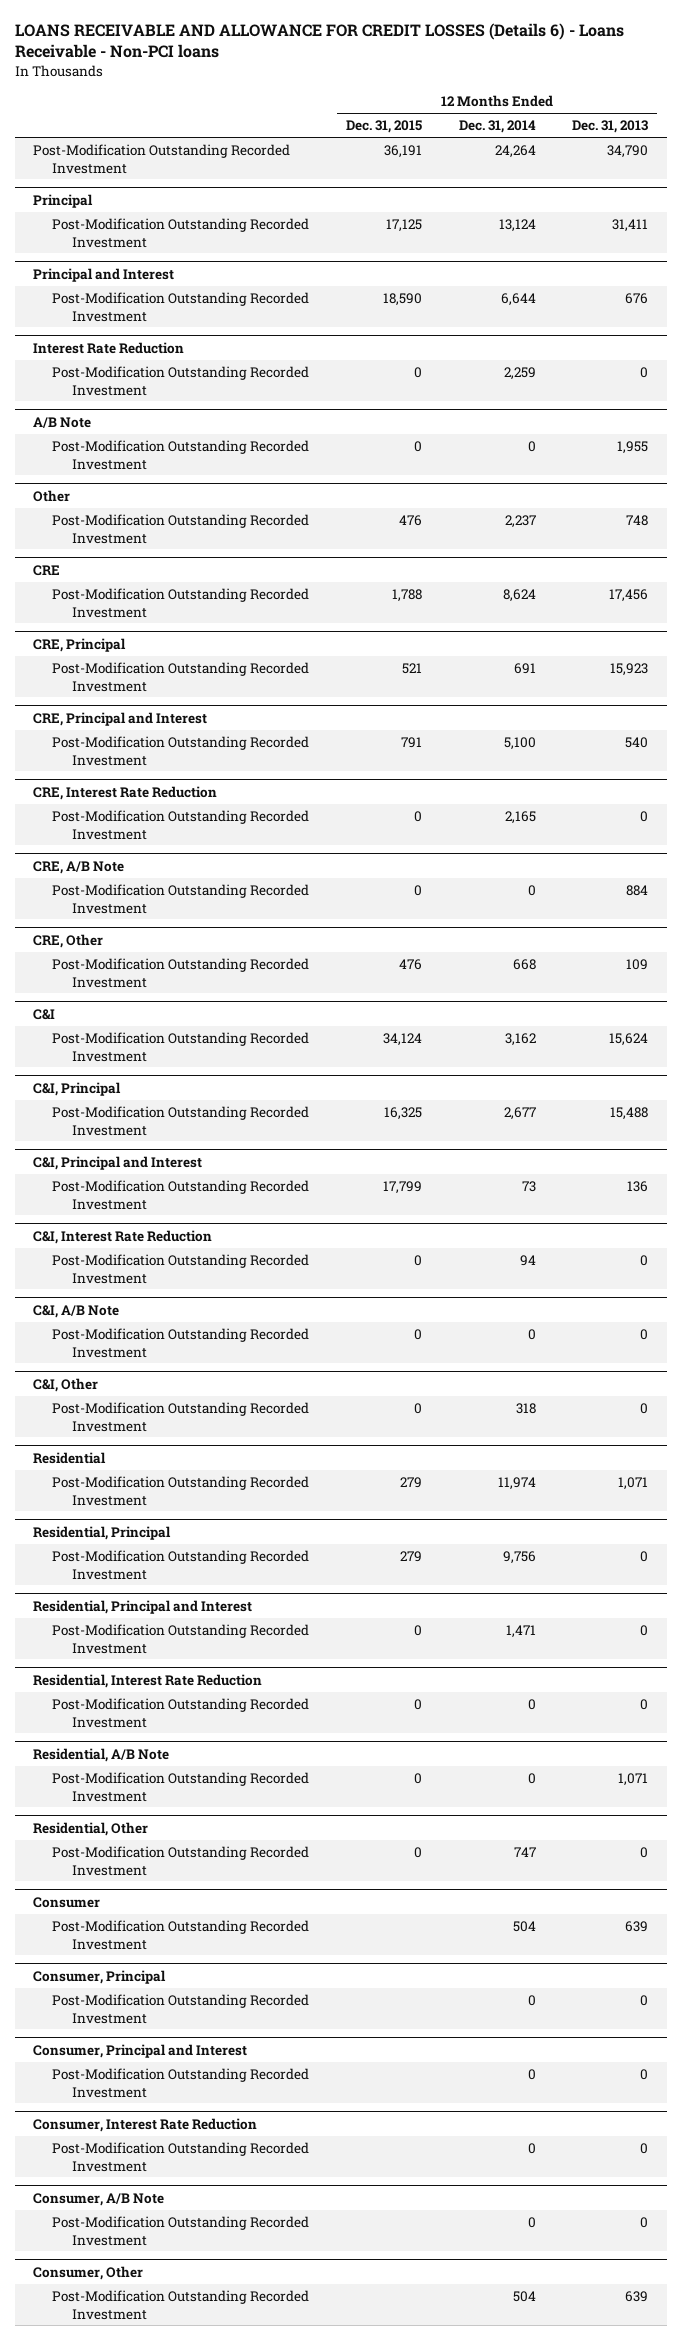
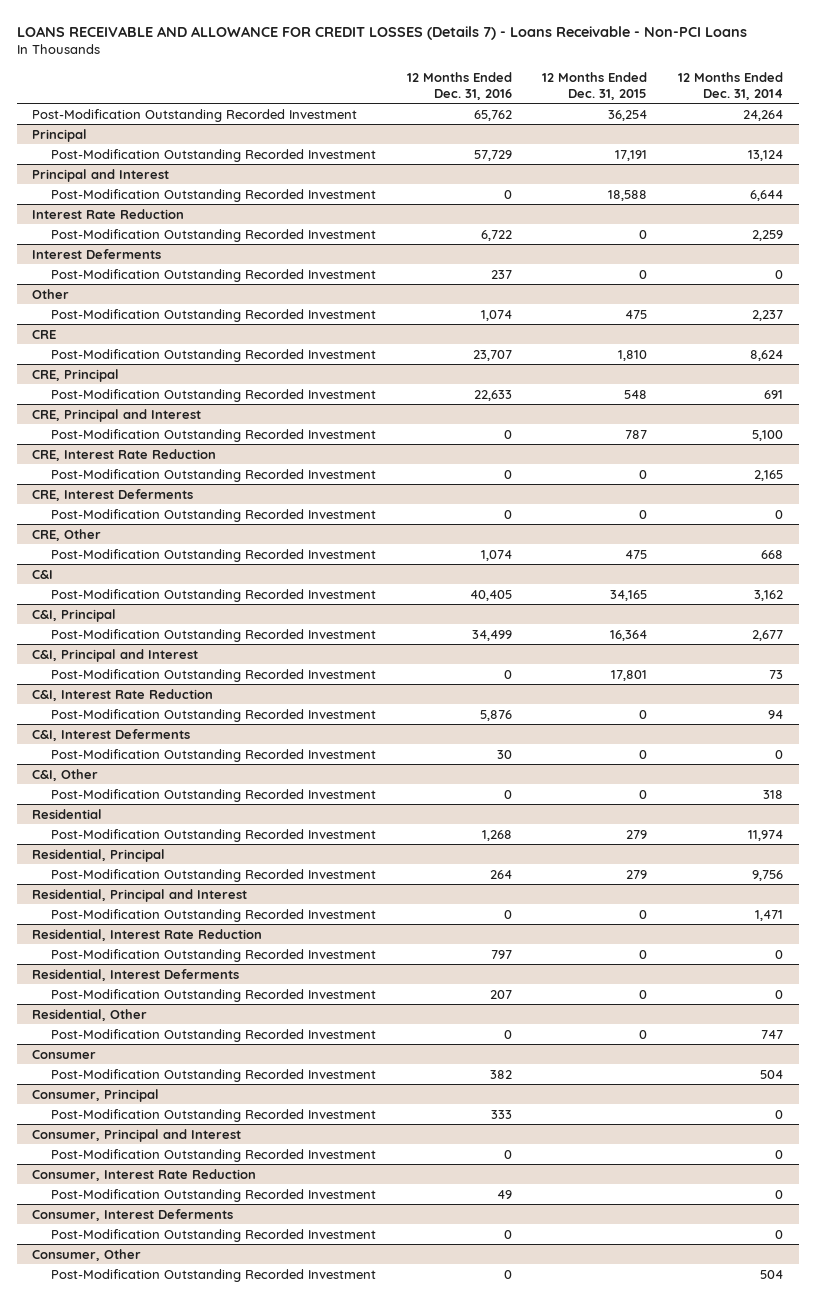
[14,23,624,59] LOANS RECEIVABLE AND ALLOWANCE FOR CREDIT LOSSES (Details 6) - Loans Receivable - Non-PCI loans -> [17,25,748,40] LOANS RECEIVABLE AND ALLOWANCE FOR CREDIT LOSSES (Details 7) - Loans Receivable - Non-PCI Loans
[572,120,649,134] Dec. 31, 2013 -> none
none -> [406,71,512,100] 12 Months Ended Dec. 31, 2016
[384,144,423,158] 36,191 -> [608,109,648,121] 36,254
[386,218,423,232] 17,125 -> [615,149,648,161] 17,191
[383,292,423,306] 18,590 -> [608,189,648,201] 18,588
[33,416,92,428] A/B Note -> [32,248,162,259] Interest Deferments
[399,514,423,526] 476 -> [625,309,648,319] 475
[392,588,423,602] 1,788 -> [618,349,648,361] 1,810
[402,662,423,674] 521 -> [624,389,648,399] 548
[401,736,423,748] 791 -> [625,429,648,439] 787
[33,860,125,874] CRE, A/B Note -> none
none -> [32,488,194,501] CRE, Interest Deferments
[399,958,423,970] 476 -> [625,549,648,559] 475
[383,1032,423,1046] 34,124 -> [610,589,648,601] 34,165
[384,1106,423,1120] 16,325 -> [610,629,648,641] 16,364
[383,1180,423,1194] 17,799 -> [611,669,648,681] 17,801
[33,1304,120,1318] C&I, A/B Note -> none
none -> [32,728,191,741] C&I, Interest Deferments
[33,1747,170,1762] Residential, A/B Note -> none
none -> [32,968,240,981] Residential, Interest Deferments
[33,2192,165,2206] Consumer, A/B Note -> none
none -> [32,1208,234,1221] Consumer, Interest Deferments

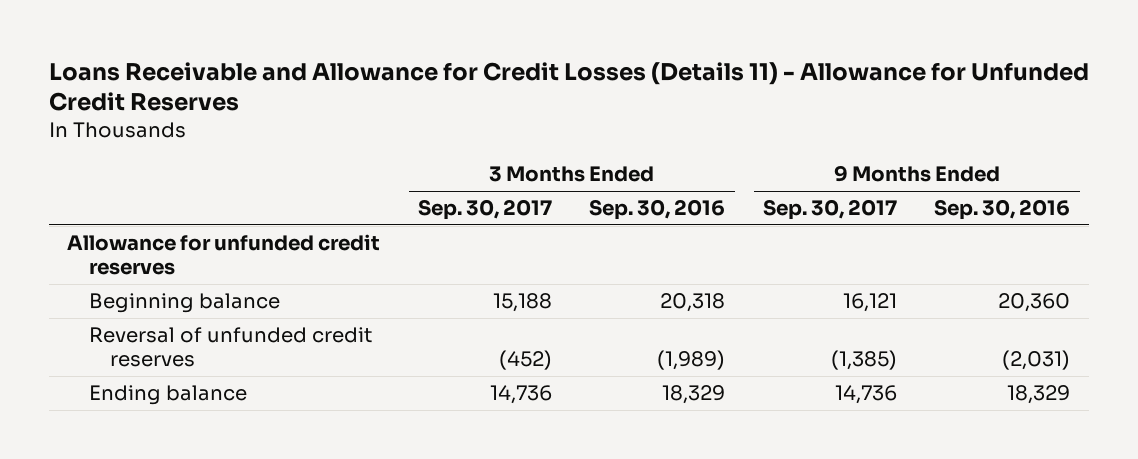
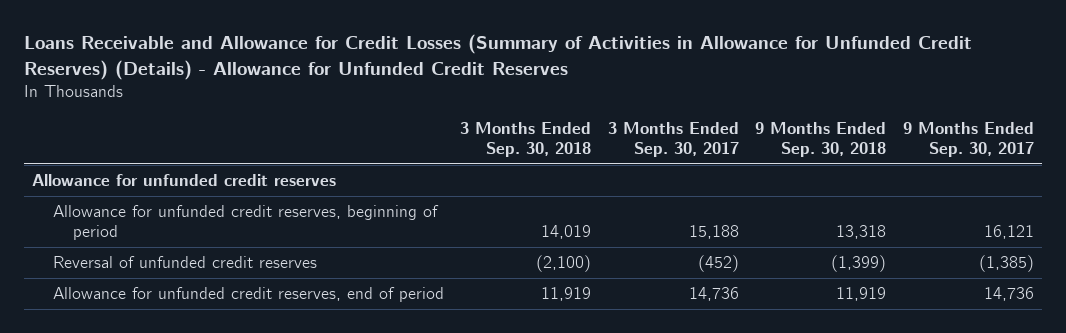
[48,61,1089,112] Loans Receivable and Allowance for Credit Losses (Details 11) - Allowance for Unfunded Credit Reserves -> [23,34,972,80] Loans Receivable and Allowance for Credit Losses (Summary of Activities in Allowance for Unfunded Credit Reserves) (Details) - Allowance for Unfunded Credit Reserves
[589,199,726,221] Sep. 30, 2016 -> none
[934,199,1071,221] Sep. 30, 2016 -> none
none -> [460,121,592,158] 3 Months Ended Sep. 30, 2018
none -> [755,121,887,158] 9 Months Ended Sep. 30, 2018
[88,293,280,314] Beginning balance -> [52,204,439,241] Allowance for unfunded credit reserves, beginning of period
[88,385,247,406] Ending balance -> [52,286,444,302] Allowance for unfunded credit reserves, end of period

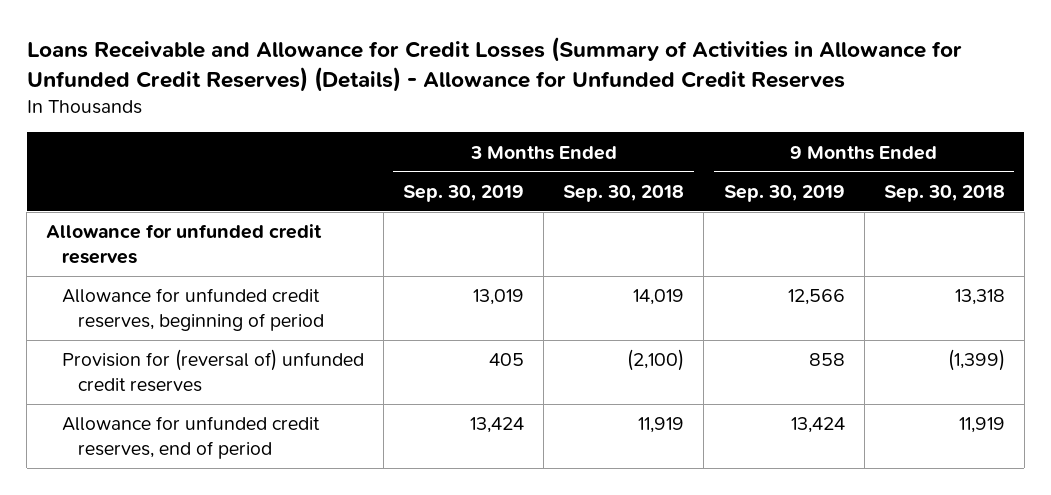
[607,121,739,158] 3 Months Ended Sep. 30, 2017 -> none
[902,121,1034,158] 9 Months Ended Sep. 30, 2017 -> none
none -> [403,184,525,202] Sep. 30, 2019
none -> [723,184,845,202] Sep. 30, 2019
[52,255,317,268] Reversal of unfunded credit reserves -> [62,349,365,392] Provision for (reversal of) unfunded credit reserves

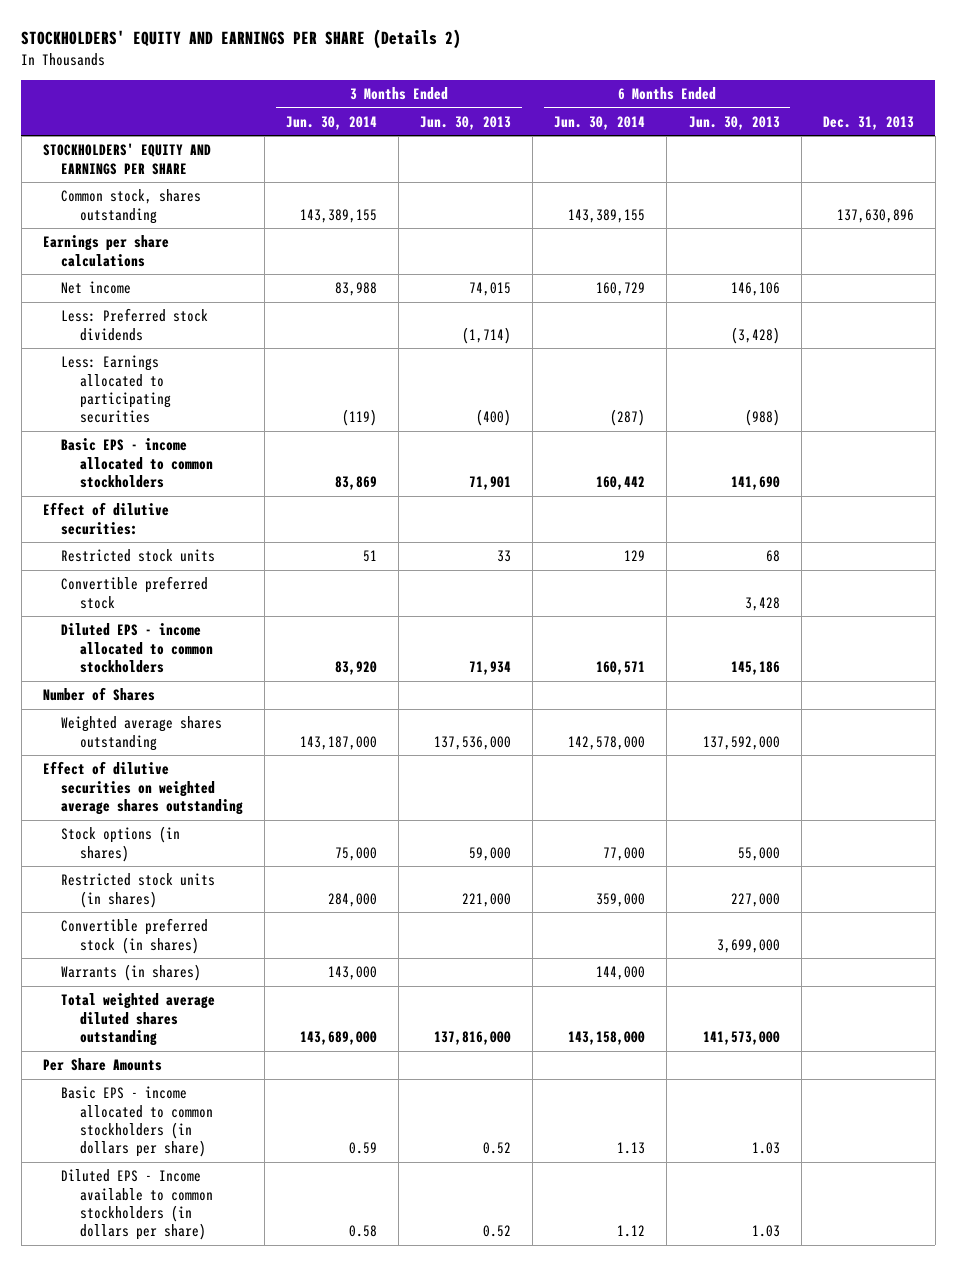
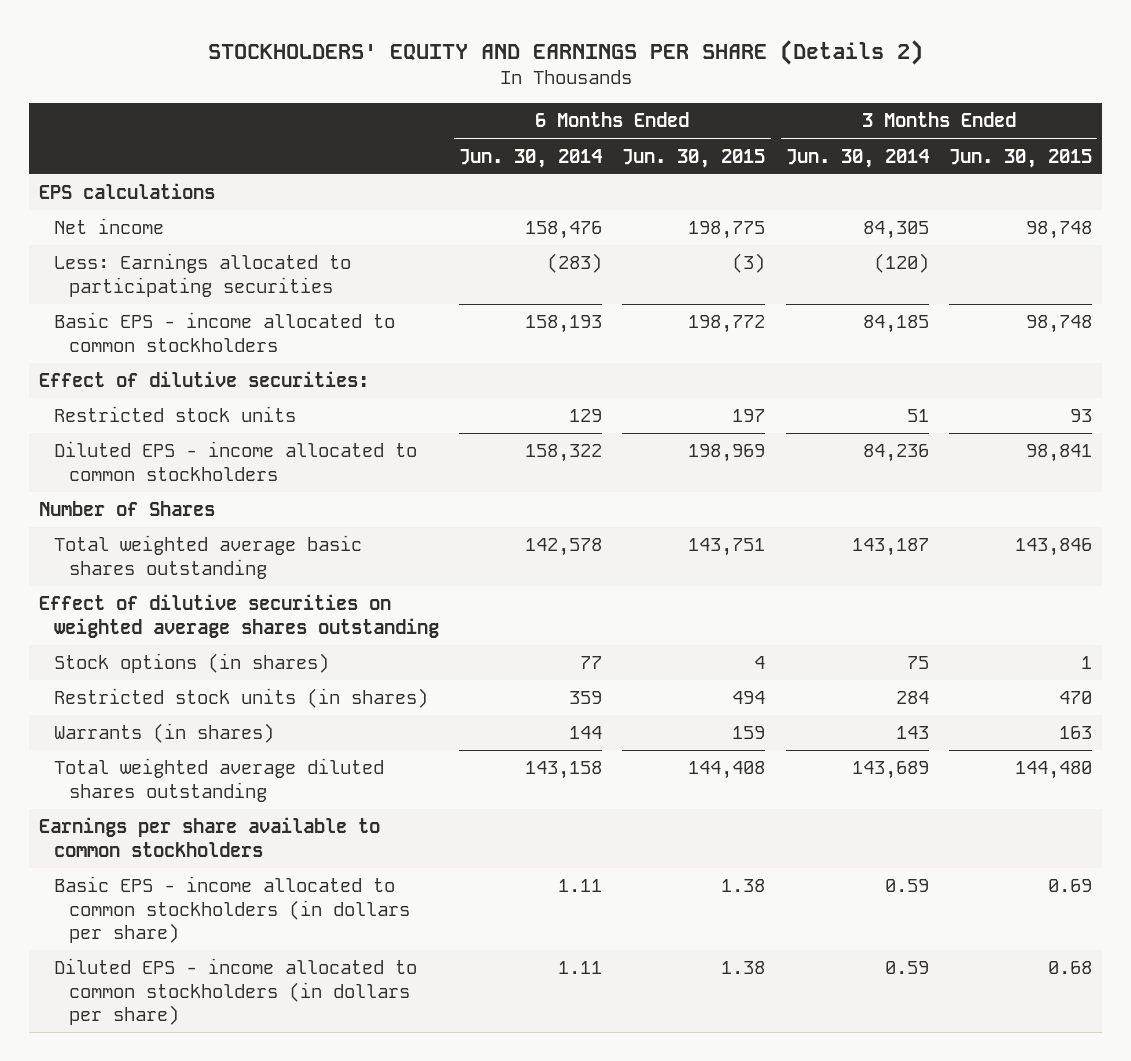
[420,115,512,130] Jun. 30, 2013 -> none
[688,115,780,130] Jun. 30, 2013 -> none
[822,115,914,130] Dec. 31, 2013 -> none
none -> [622,148,766,168] Jun. 30, 2015
none -> [948,148,1092,168] Jun. 30, 2015
[42,143,211,175] STOCKHOLDERS' EQUITY AND EARNINGS PER SHARE -> none
[61,189,202,224] Common stock, shares outstanding -> none
[61,308,209,341] Less: Preferred stock dividends -> none
[42,235,169,267] Earnings per share calculations -> [39,183,216,200] EPS calculations
[335,282,378,297] 83,988 -> [862,221,929,240] 84,305
[596,282,646,297] 160,729 -> [525,221,603,240] 158,476
[342,409,378,427] (119) -> [873,253,929,274] (120)
[610,409,646,427] (287) -> [547,253,603,274] (283)
[335,476,378,491] 83,869 -> [862,315,929,334] 84,185
[596,476,646,491] 160,442 -> [525,315,603,334] 158,193
[61,576,209,609] Convertible preferred stock -> none
[335,661,378,676] 83,920 -> [862,444,929,463] 84,236
[596,661,646,676] 160,571 -> [525,444,603,463] 158,322
[61,716,223,751] Weighted average shares outstanding -> [54,535,363,579] Total weighted average basic shares outstanding
[300,735,378,750] 143,187,000 -> [851,538,929,557] 143,187
[568,735,646,750] 142,578,000 -> [525,538,603,557] 142,578
[61,918,209,954] Convertible preferred stock (in shares) -> none
[335,846,378,861] 75,000 -> [906,656,929,670] 75
[603,846,646,861] 77,000 -> [580,656,603,670] 77
[328,892,378,907] 284,000 -> [895,691,929,705] 284
[596,892,646,907] 359,000 -> [569,691,603,705] 359
[328,966,378,981] 143,000 -> [895,726,929,740] 143
[596,966,646,981] 144,000 -> [569,726,603,740] 144
[300,1031,378,1046] 143,689,000 -> [851,761,929,780] 143,689
[568,1031,646,1046] 143,158,000 -> [525,761,603,780] 143,158
[42,1058,162,1072] Per Share Amounts -> [39,817,381,857] Earnings per share available to common stockholders
[617,1142,646,1155] 1.13 -> [558,879,603,893] 1.11
[61,1169,213,1241] Diluted EPS - Income available to common stockholders (in dollars per share) -> [54,958,418,1026] Diluted EPS - income allocated to common stockholders (in dollars per share)
[349,1225,378,1238] 0.58 -> [884,961,929,975] 0.59
[617,1225,646,1238] 1.12 -> [558,961,603,975] 1.11

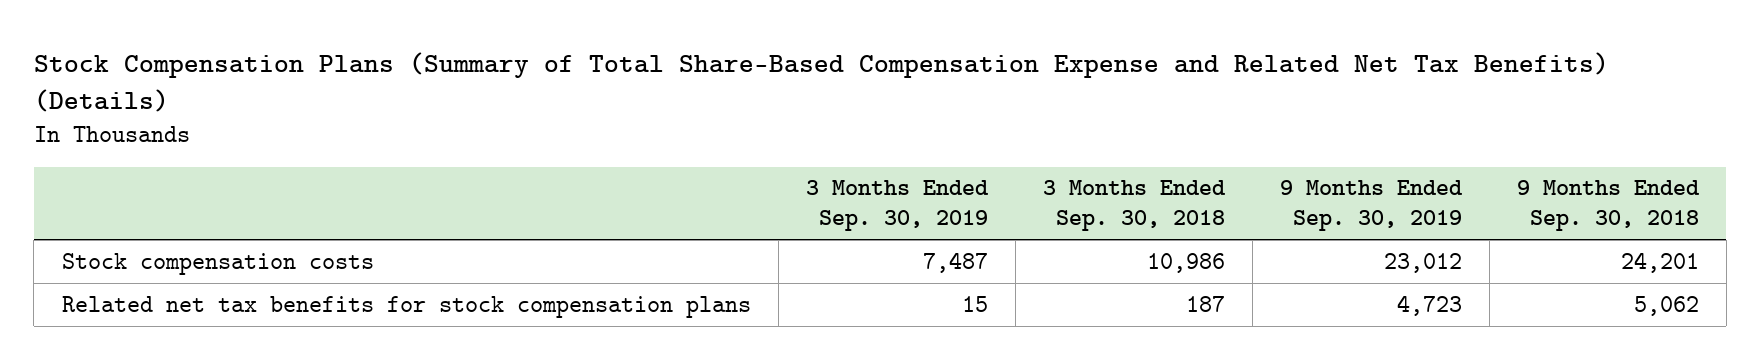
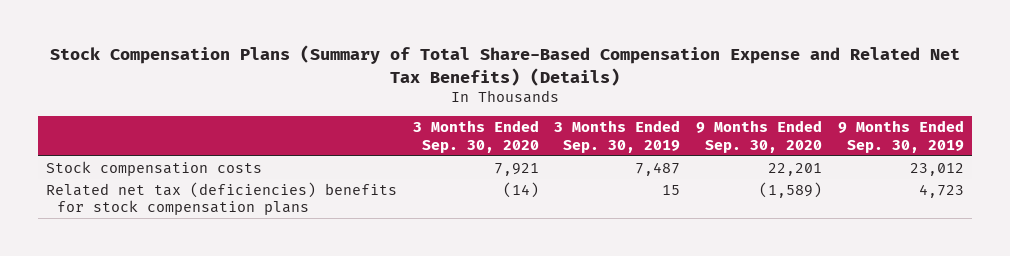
[1042,180,1226,232] 3 Months Ended Sep. 30, 2018 -> none
[1516,180,1700,232] 9 Months Ended Sep. 30, 2018 -> none
none -> [412,120,539,153] 3 Months Ended Sep. 30, 2020
none -> [696,120,823,153] 9 Months Ended Sep. 30, 2020
[61,295,751,318] Related net tax benefits for stock compensation plans -> [45,182,397,216] Related net tax (deficiencies) benefits for stock compensation plans

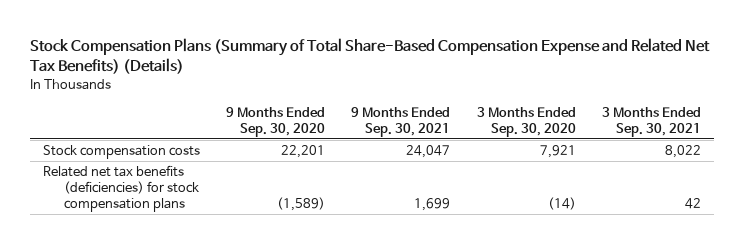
[554,120,681,153] 3 Months Ended Sep. 30, 2019 -> none
[837,120,964,153] 9 Months Ended Sep. 30, 2019 -> none
none -> [351,107,451,137] 9 Months Ended Sep. 30, 2021
none -> [601,107,701,137] 3 Months Ended Sep. 30, 2021
[45,182,397,216] Related net tax (deficiencies) benefits for stock compensation plans -> [43,165,199,212] Related net tax benefits (deficiencies) for stock compensation plans

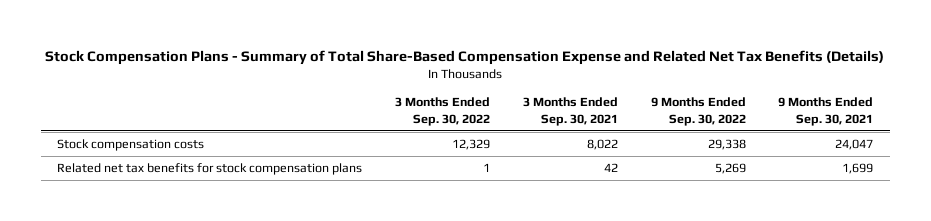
[30,37,711,75] Stock Compensation Plans (Summary of Total Share-Based Compensation Expense and Related Net Tax Benefits) (Details) -> [45,49,885,65] Stock Compensation Plans - Summary of Total Share-Based Compensation Expense and Related Net Tax Benefits (Details)
[226,107,326,137] 9 Months Ended Sep. 30, 2020 -> none
[476,107,576,137] 3 Months Ended Sep. 30, 2020 -> none
none -> [395,97,491,126] 3 Months Ended Sep. 30, 2022
none -> [650,97,746,126] 9 Months Ended Sep. 30, 2022
[43,165,199,212] Related net tax benefits (deficiencies) for stock compensation plans -> [57,163,363,176] Related net tax benefits for stock compensation plans

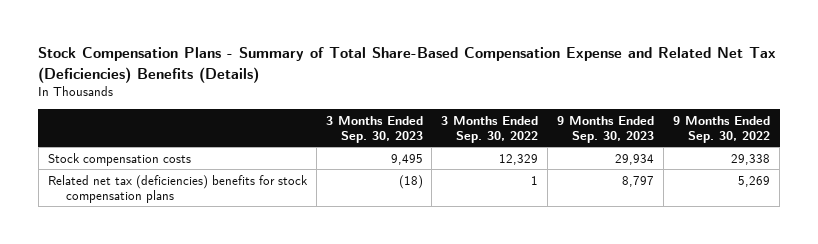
[45,49,885,65] Stock Compensation Plans - Summary of Total Share-Based Compensation Expense and Related Net Tax Benefits (Details) -> [38,47,777,83] Stock Compensation Plans - Summary of Total Share-Based Compensation Expense and Related Net Tax (Deficiencies) Benefits (Details)
[522,97,618,126] 3 Months Ended Sep. 30, 2021 -> none
[778,97,874,126] 9 Months Ended Sep. 30, 2021 -> none
none -> [325,115,423,143] 3 Months Ended Sep. 30, 2023
none -> [557,115,655,143] 9 Months Ended Sep. 30, 2023
[57,163,363,176] Related net tax benefits for stock compensation plans -> [47,174,308,203] Related net tax (deficiencies) benefits for stock compensation plans

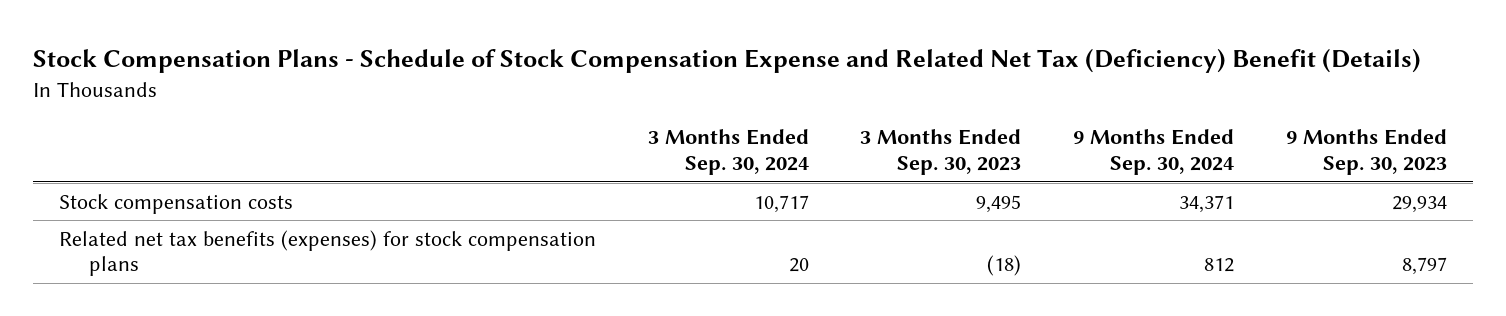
[38,47,777,83] Stock Compensation Plans - Summary of Total Share-Based Compensation Expense and Related Net Tax (Deficiencies) Benefits (Details) -> [33,48,1422,74] Stock Compensation Plans - Schedule of Stock Compensation Expense and Related Net Tax (Deficiency) Benefit (Details)
[441,115,539,143] 3 Months Ended Sep. 30, 2022 -> none
[673,115,771,143] 9 Months Ended Sep. 30, 2022 -> none
none -> [647,129,809,176] 3 Months Ended Sep. 30, 2024
none -> [1073,129,1235,176] 9 Months Ended Sep. 30, 2024
[47,174,308,203] Related net tax (deficiencies) benefits for stock compensation plans -> [58,229,596,277] Related net tax benefits (expenses) for stock compensation plans

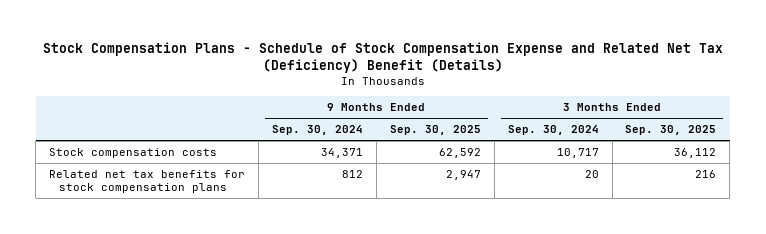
[860,129,1022,176] 3 Months Ended Sep. 30, 2023 -> none
[1285,129,1447,176] 9 Months Ended Sep. 30, 2023 -> none
none -> [389,125,481,136] Sep. 30, 2025
none -> [625,125,717,136] Sep. 30, 2025
[58,229,596,277] Related net tax benefits (expenses) for stock compensation plans -> [49,170,246,194] Related net tax benefits for stock compensation plans

